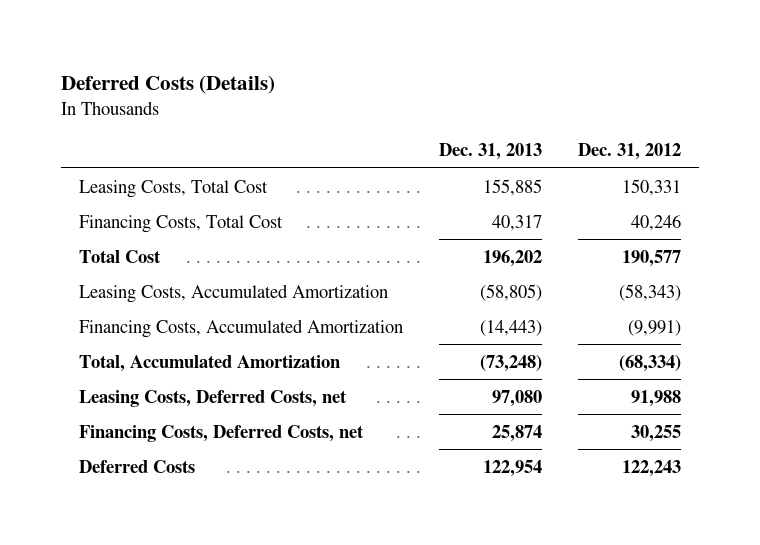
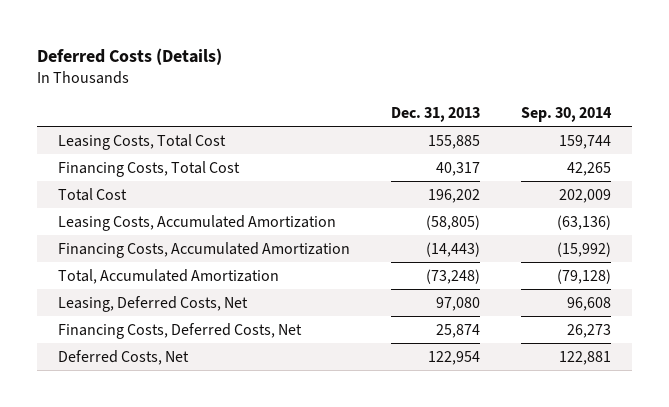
[578,143,682,161] Dec. 31, 2012 -> none
none -> [521,106,613,122] Sep. 30, 2014
[79,389,348,407] Leasing Costs, Deferred Costs, net -> [58,295,249,312] Leasing, Deferred Costs, Net
[79,424,365,442] Financing Costs, Deferred Costs, net -> [58,322,303,339] Financing Costs, Deferred Costs, Net
[79,459,196,473] Deferred Costs -> [58,349,190,365] Deferred Costs, Net

